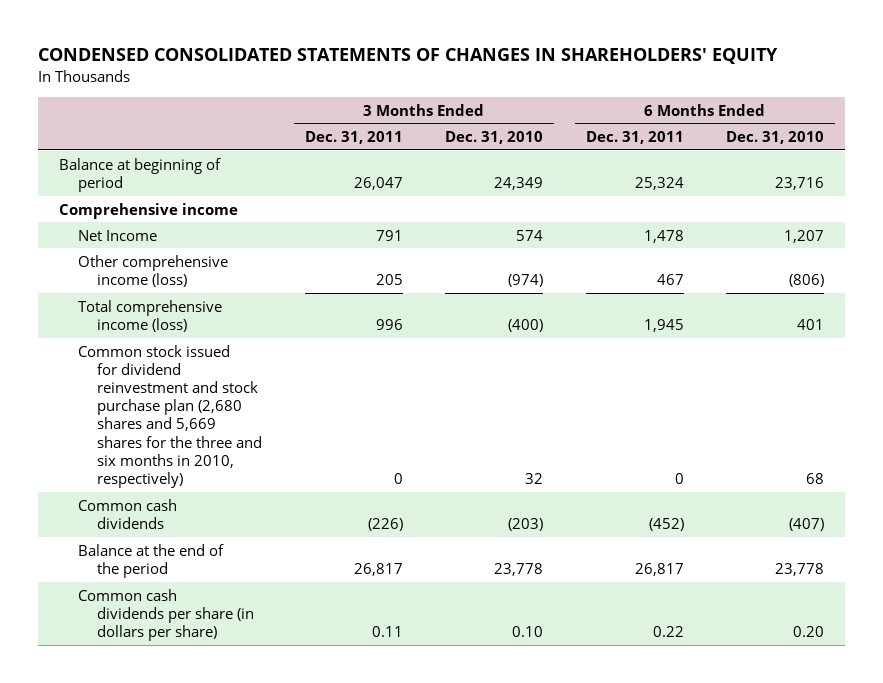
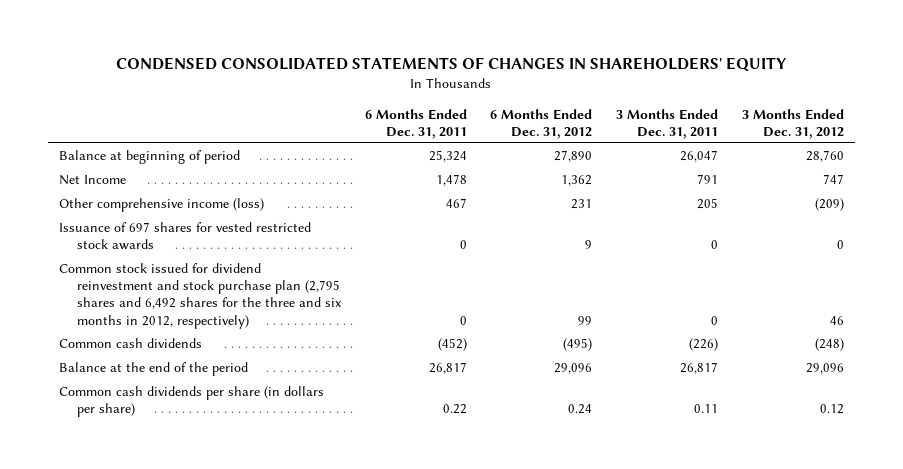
[445,130,544,144] Dec. 31, 2010 -> none
[726,130,825,144] Dec. 31, 2010 -> none
none -> [490,108,593,139] 6 Months Ended Dec. 31, 2012
none -> [741,108,844,139] 3 Months Ended Dec. 31, 2012
[58,202,238,219] Comprehensive income -> none
[78,299,223,332] Total comprehensive income (loss) -> none
none -> [59,222,312,251] Issuance of 697 shares for vested restricted stock awards
[78,344,263,489] Common stock issued for dividend reinvestment and stock purchase plan (2,680 shares and 5,669 shares for the three and six months in 2010, respectively) -> [59,263,342,329] Common stock issued for dividend reinvestment and stock purchase plan (2,795 shares and 6,492 shares for the three and six months in 2012, respectively)

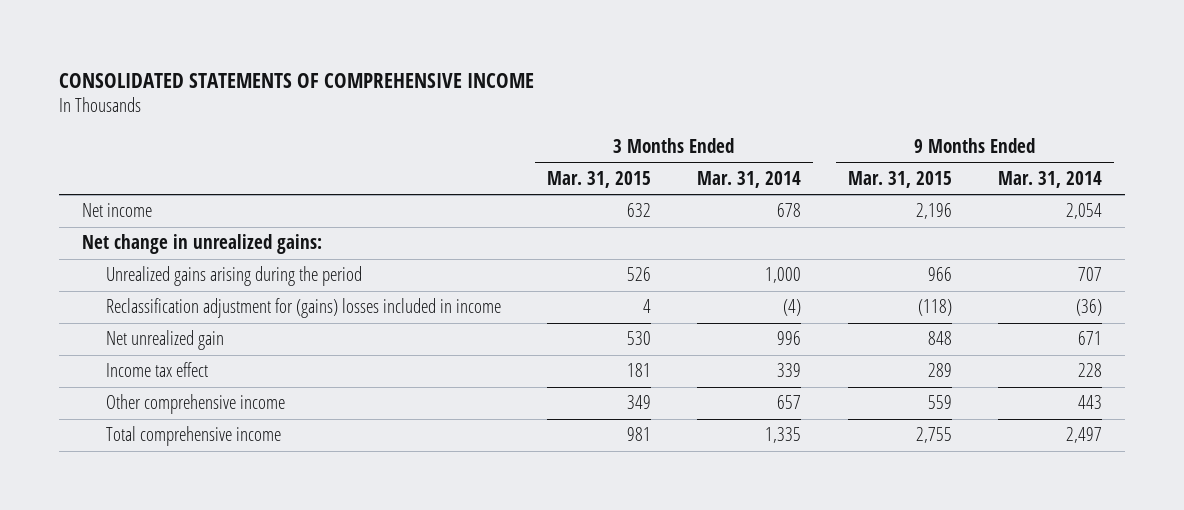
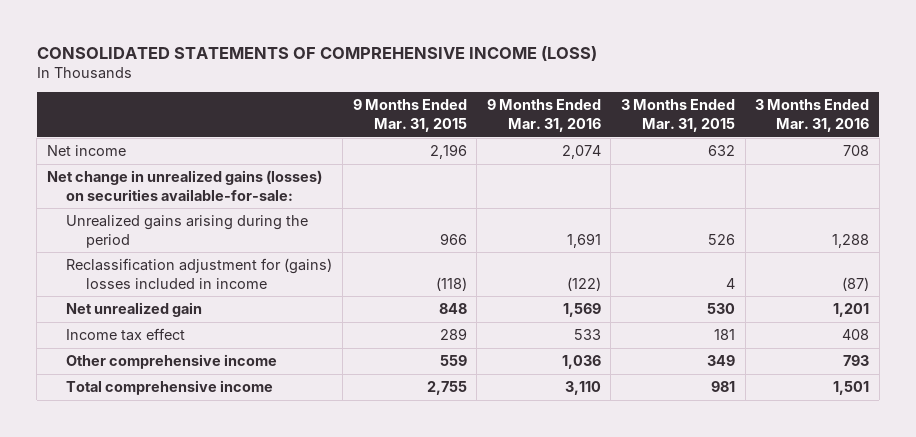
[59,72,535,88] CONSOLIDATED STATEMENTS OF COMPREHENSIVE INCOME -> [36,45,597,61] CONSOLIDATED STATEMENTS OF COMPREHENSIVE INCOME (LOSS)
[697,170,802,188] Mar. 31, 2014 -> none
[997,170,1102,188] Mar. 31, 2014 -> none
none -> [486,99,601,132] 9 Months Ended Mar. 31, 2016
none -> [755,99,870,132] 3 Months Ended Mar. 31, 2016
[82,234,323,255] Net change in unrealized gains: -> [46,170,322,201] Net change in unrealized gains (losses) on securities available-for-sale:

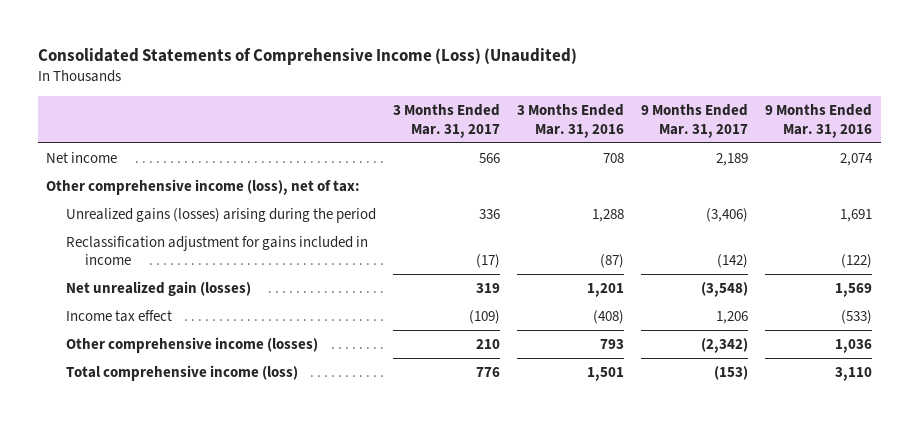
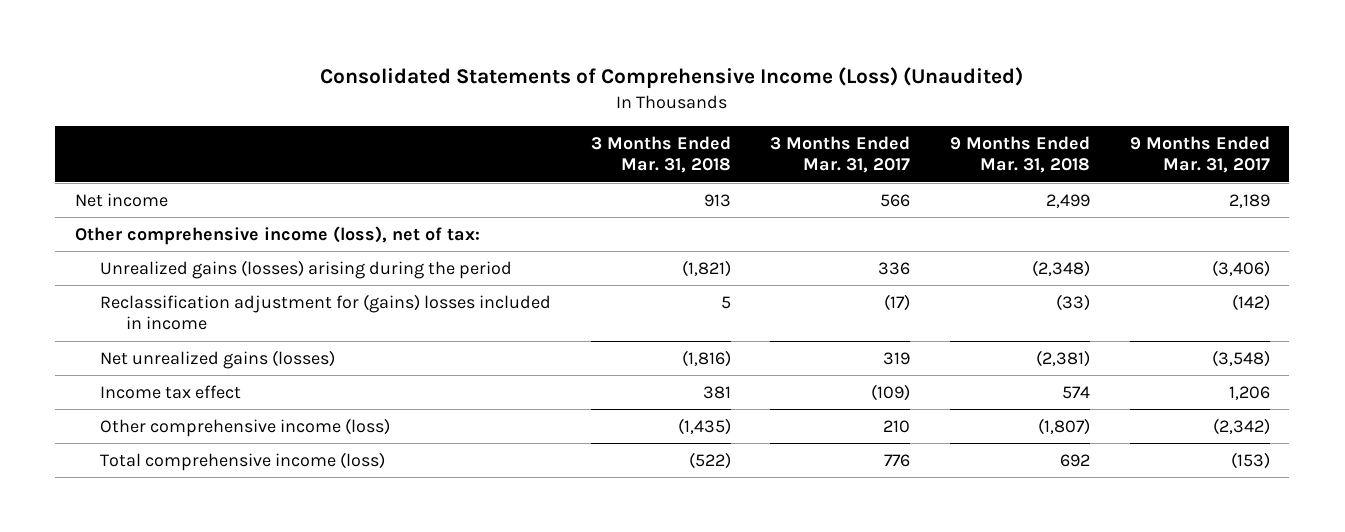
[516,104,624,138] 3 Months Ended Mar. 31, 2016 -> none
[765,104,873,138] 9 Months Ended Mar. 31, 2016 -> none
none -> [590,135,731,174] 3 Months Ended Mar. 31, 2018
none -> [950,135,1091,174] 9 Months Ended Mar. 31, 2018
[65,235,368,266] Reclassification adjustment for gains included in income -> [100,293,552,331] Reclassification adjustment for (gains) losses included in income
[65,280,251,296] Net unrealized gain (losses) -> [100,349,336,369] Net unrealized gains (losses)
[65,336,318,353] Other comprehensive income (losses) -> [100,417,391,437] Other comprehensive income (loss)

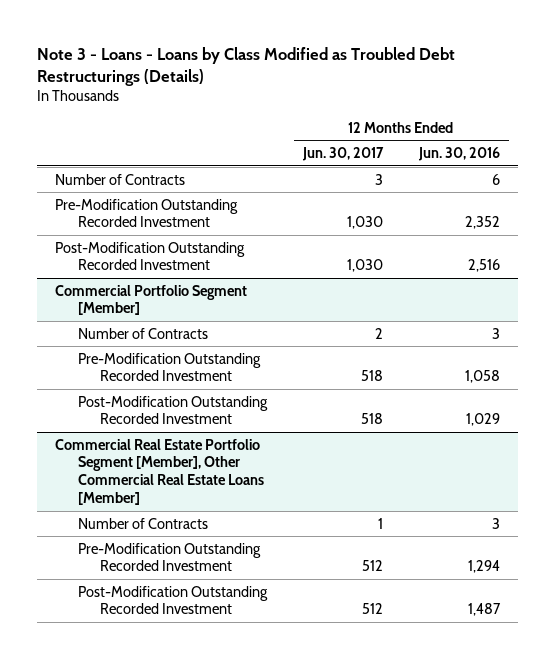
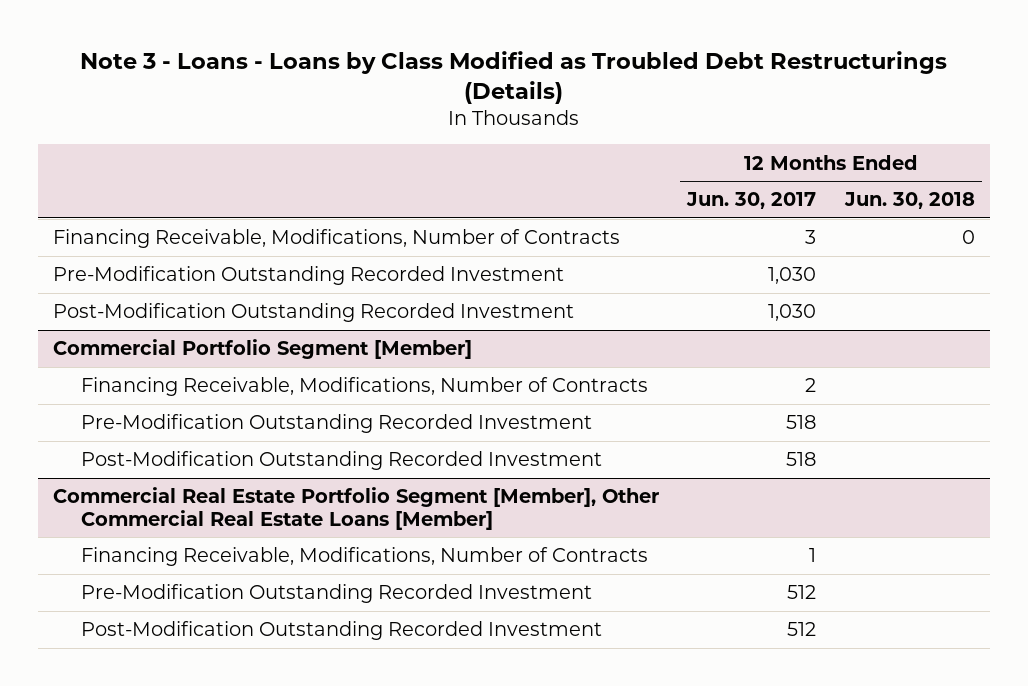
[417,147,500,162] Jun. 30, 2016 -> none
none -> [844,192,976,210] Jun. 30, 2018
[55,173,186,185] Number of Contracts -> [52,229,620,249] Financing Receivable, Modifications, Number of Contracts
[77,327,208,339] Number of Contracts -> [80,377,648,397] Financing Receivable, Modifications, Number of Contracts
[77,517,208,529] Number of Contracts -> [80,547,648,567] Financing Receivable, Modifications, Number of Contracts

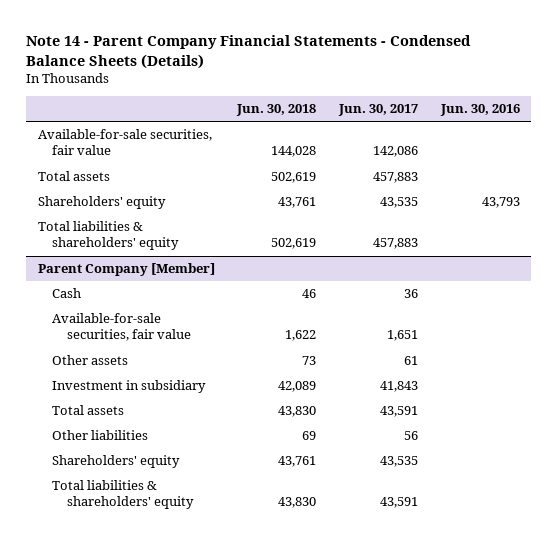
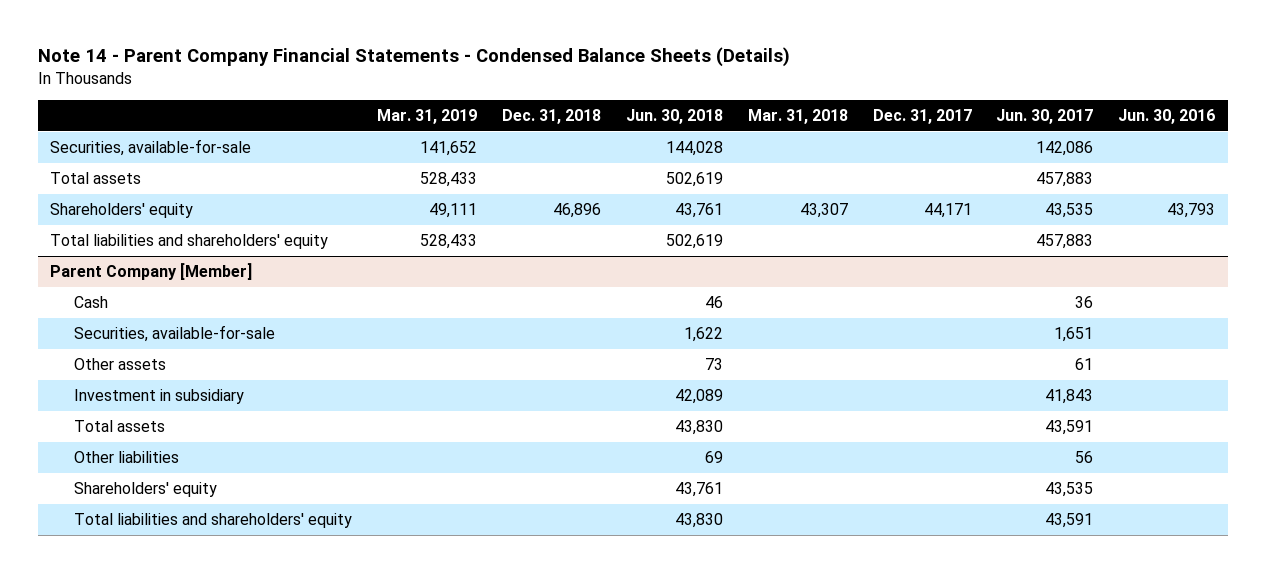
none -> [377,109,478,125] Mar. 31, 2019
none -> [501,109,601,125] Dec. 31, 2018
none -> [747,109,848,125] Mar. 31, 2018
none -> [872,109,972,125] Dec. 31, 2017
[37,129,212,156] Available-for-sale securities, fair value -> [50,139,252,157] Securities, available-for-sale
[37,221,180,251] Total liabilities & shareholders' equity -> [50,234,329,250] Total liabilities and shareholders' equity
[52,313,191,342] Available-for-sale securities, fair value -> [74,325,276,343] Securities, available-for-sale
[52,480,194,510] Total liabilities & shareholders' equity -> [74,513,353,529] Total liabilities and shareholders' equity

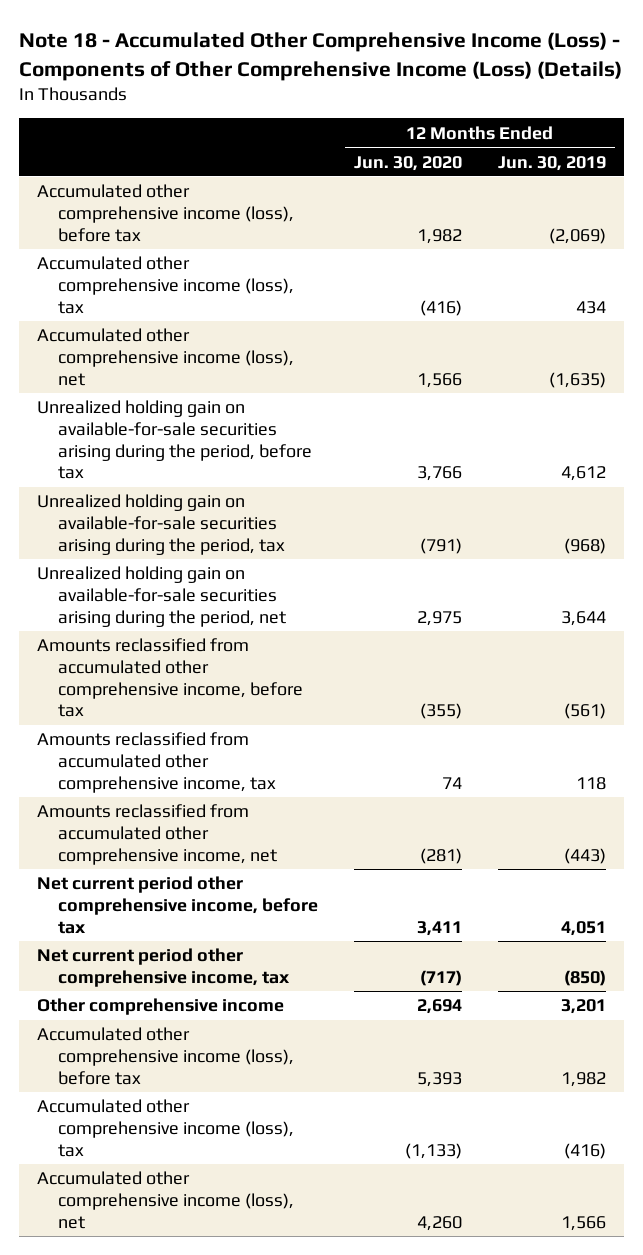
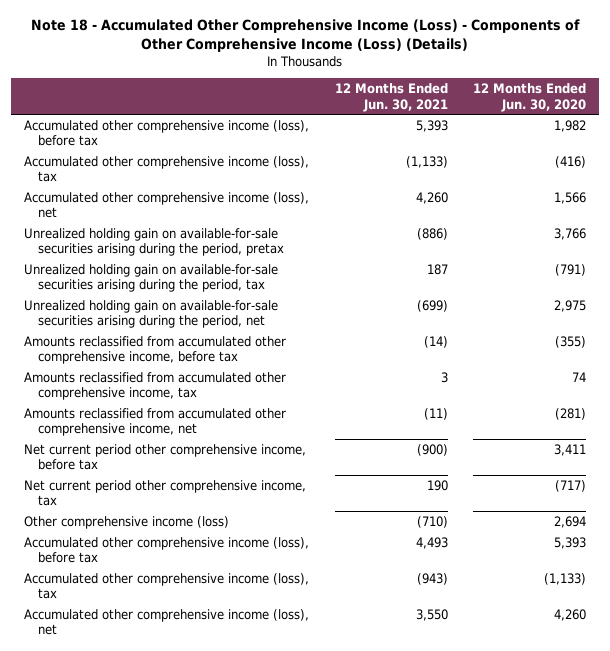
[498,155,607,171] Jun. 30, 2019 -> none
none -> [334,83,448,112] 12 Months Ended Jun. 30, 2021
[37,400,313,480] Unrealized holding gain on available-for-sale securities arising during the period, before tax -> [23,227,285,257] Unrealized holding gain on available-for-sale securities arising during the period, pretax
[37,998,285,1016] Other comprehensive income -> [23,515,229,529] Other comprehensive income (loss)

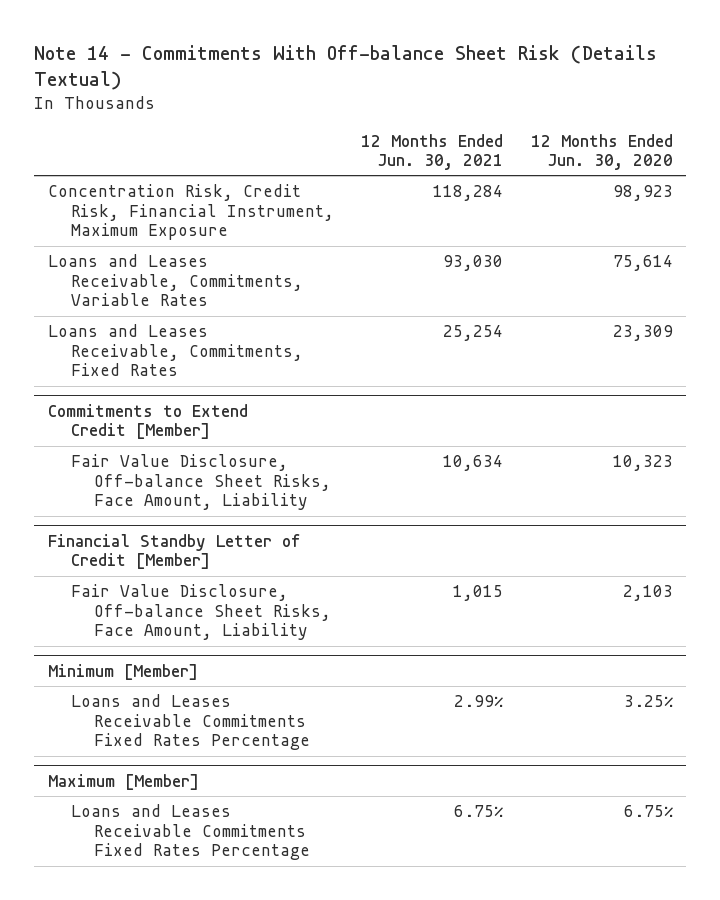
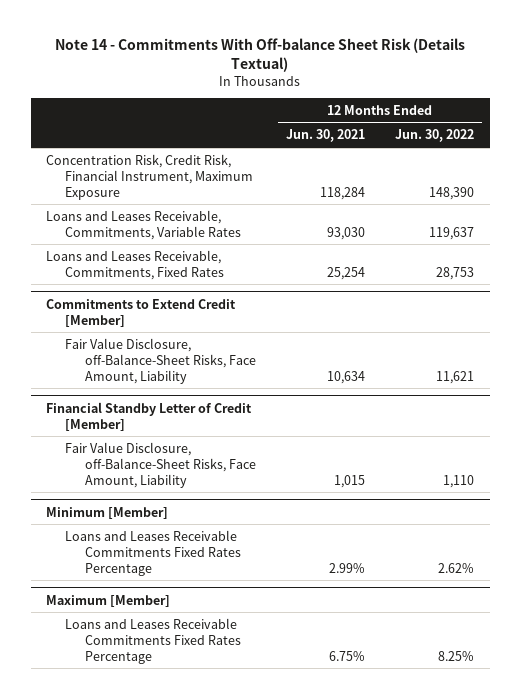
[530,133,673,171] 12 Months Ended Jun. 30, 2020 -> none
none -> [395,129,475,143] Jun. 30, 2022
[70,453,331,511] Fair Value Disclosure, Off-balance Sheet Risks, Face Amount, Liability -> [65,337,256,384] Fair Value Disclosure, off-Balance-Sheet Risks, Face Amount, Liability
[70,583,331,641] Fair Value Disclosure, Off-balance Sheet Risks, Face Amount, Liability -> [65,441,256,488] Fair Value Disclosure, off-Balance-Sheet Risks, Face Amount, Liability

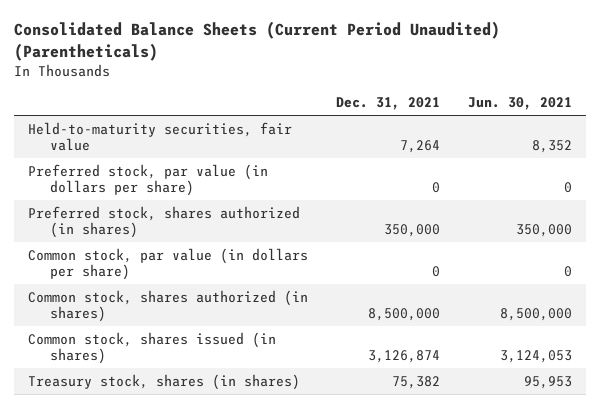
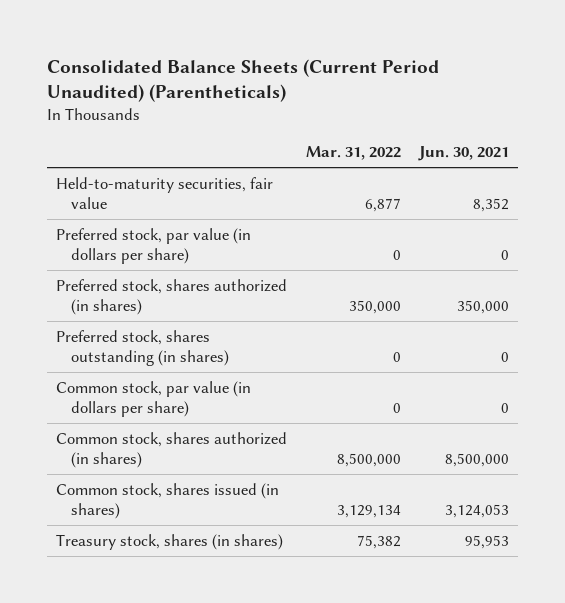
[335,97,440,111] Dec. 31, 2021 -> none
none -> [305,146,401,161] Mar. 31, 2022
none -> [56,329,230,367] Preferred stock, shares outstanding (in shares)

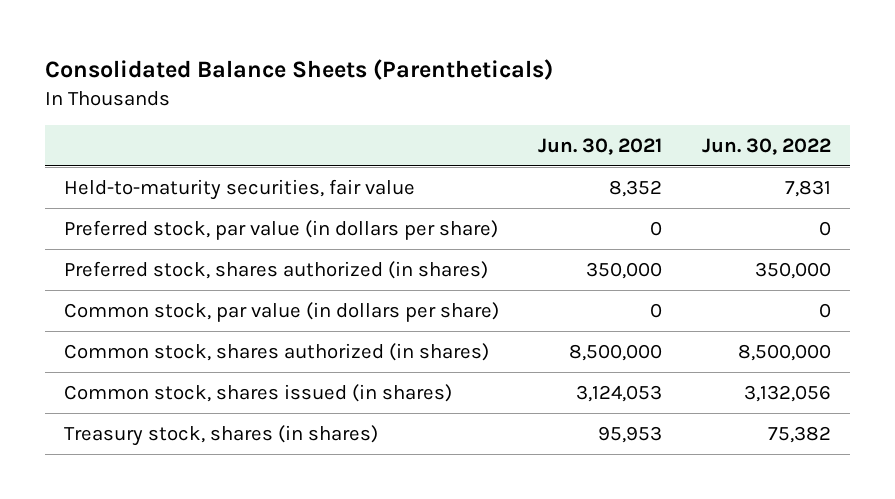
[47,58,440,103] Consolidated Balance Sheets (Current Period Unaudited) (Parentheticals) -> [44,58,553,80] Consolidated Balance Sheets (Parentheticals)
[305,146,401,161] Mar. 31, 2022 -> none
none -> [701,138,831,156] Jun. 30, 2022
[56,329,230,367] Preferred stock, shares outstanding (in shares) -> none

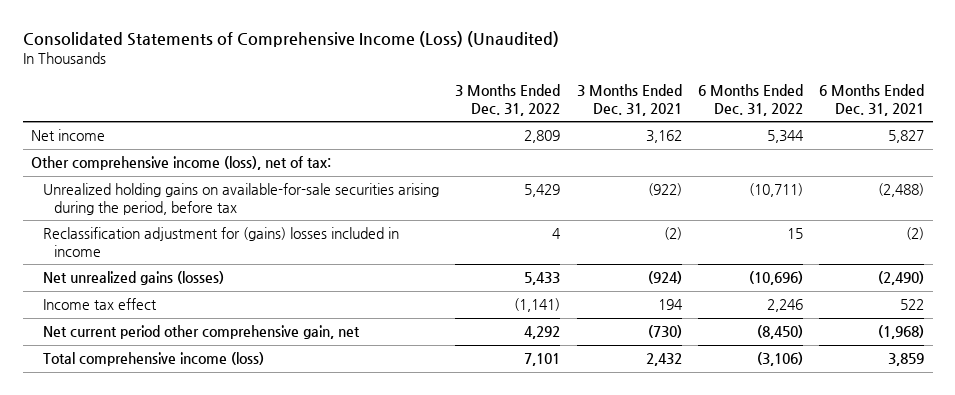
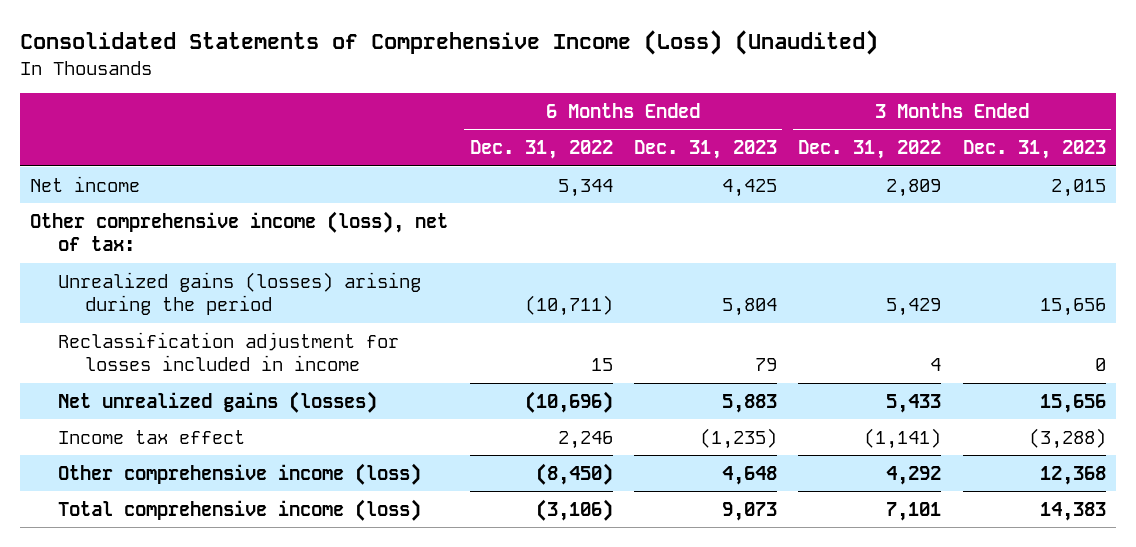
[576,84,682,116] 3 Months Ended Dec. 31, 2021 -> none
[819,84,925,116] 6 Months Ended Dec. 31, 2021 -> none
none -> [634,140,778,160] Dec. 31, 2023
none -> [962,140,1106,160] Dec. 31, 2023
[42,183,439,215] Unrealized holding gains on available-for-sale securities arising during the period, before tax -> [57,271,421,316] Unrealized gains (losses) arising during the period
[42,227,399,257] Reclassification adjustment for (gains) losses included in income -> [57,331,399,372] Reclassification adjustment for losses included in income
[42,325,360,340] Net current period other comprehensive gain, net -> [57,462,421,485] Other comprehensive income (loss)

